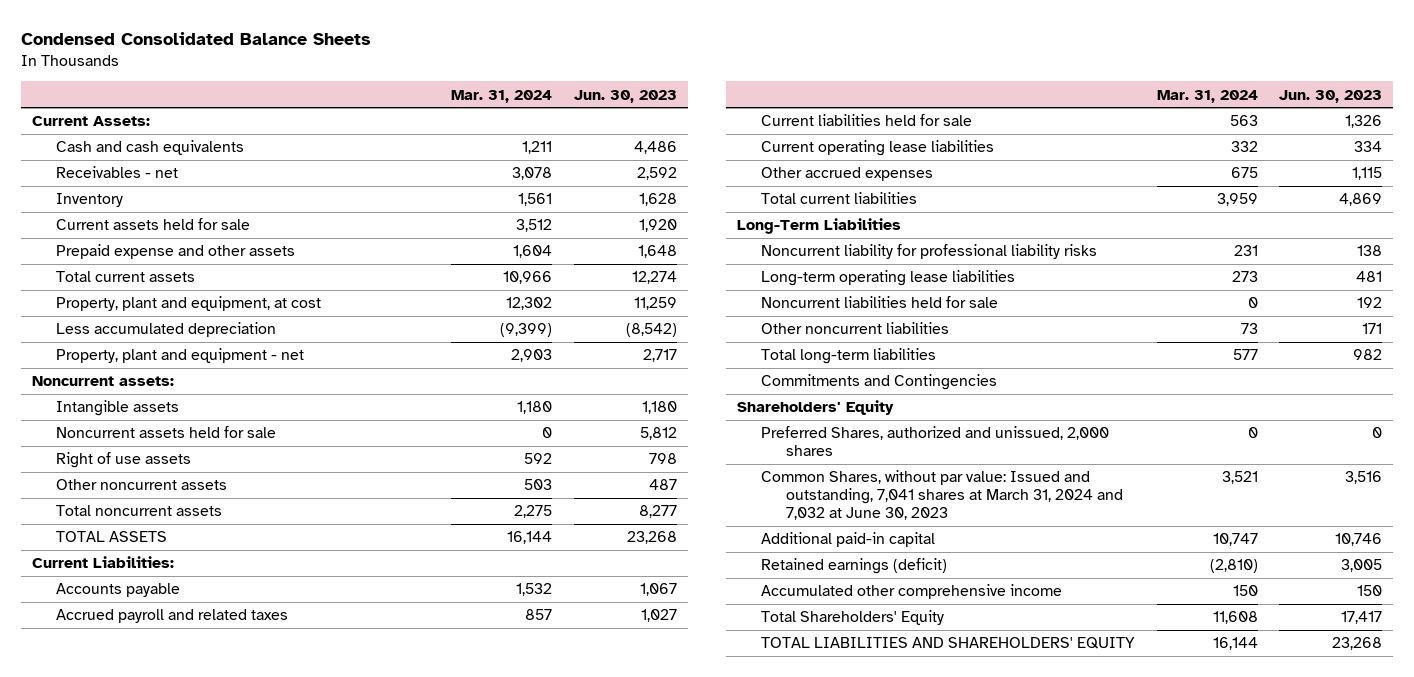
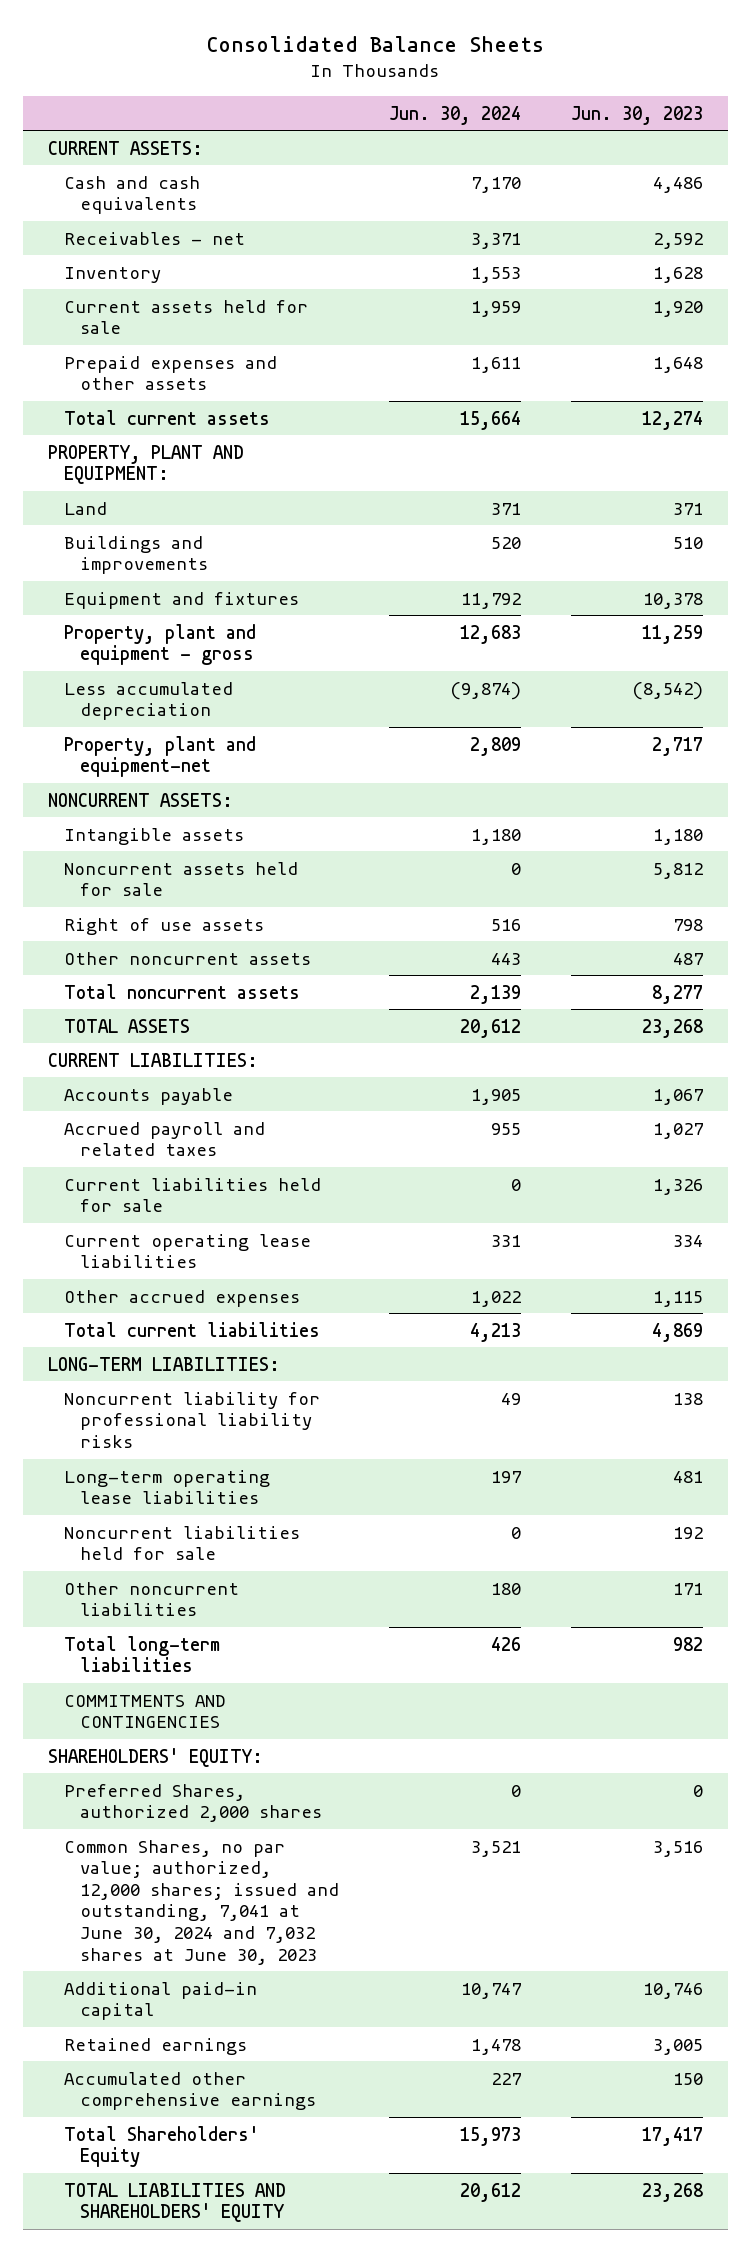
[21,32,372,46] Condensed Consolidated Balance Sheets -> [206,36,545,53] Consolidated Balance Sheets
[451,89,553,103] Mar. 31, 2024 -> none
none -> [388,105,521,125] Jun. 30, 2024
[31,116,150,127] Current Assets: -> [48,140,204,155] CURRENT ASSETS:
[56,244,296,260] Prepaid expense and other assets -> [64,355,278,391] Prepaid expenses and other assets
none -> [48,444,245,485] PROPERTY, PLANT AND EQUIPMENT:
none -> [64,501,108,515] Land
none -> [64,535,209,575] Buildings and improvements
none -> [64,591,300,609] Equipment and fixtures
[56,296,322,312] Property, plant and equipment, at cost -> [64,623,257,666] Property, plant and equipment - gross
[56,348,305,364] Property, plant and equipment - net -> [64,735,257,778] Property, plant and equipment-net
[31,376,174,387] Noncurrent assets: -> [48,792,234,807] NONCURRENT ASSETS:
[31,556,174,569] Current Liabilities: -> [48,1052,259,1067] CURRENT LIABILITIES:
[736,218,901,235] Long-Term Liabilities -> [48,1356,281,1371] LONG-TERM LIABILITIES:
[761,374,998,391] Commitments and Contingencies -> [64,1694,227,1729] COMMITMENTS AND CONTINGENCIES
[736,400,894,416] Shareholders' Equity -> [48,1747,264,1767] SHAREHOLDERS' EQUITY:
[761,426,1110,457] Preferred Shares, authorized and unissued, 2,000 shares -> [64,1783,323,1823] Preferred Shares, authorized 2,000 shares
[761,470,1123,521] Common Shares, without par value: Issued and outstanding, 7,041 shares at March 31, 2024 and 7,032 at June 30, 2023 -> [64,1839,340,1965] Common Shares, no par value; authorized, 12,000 shares; issued and outstanding, 7,041 at June 30, 2024 and 7,032 shares at June 30, 2023
[761,558,948,575] Retained earnings (deficit) -> [64,2037,248,2055] Retained earnings
[761,584,1063,600] Accumulated other comprehensive income -> [64,2071,317,2111] Accumulated other comprehensive earnings

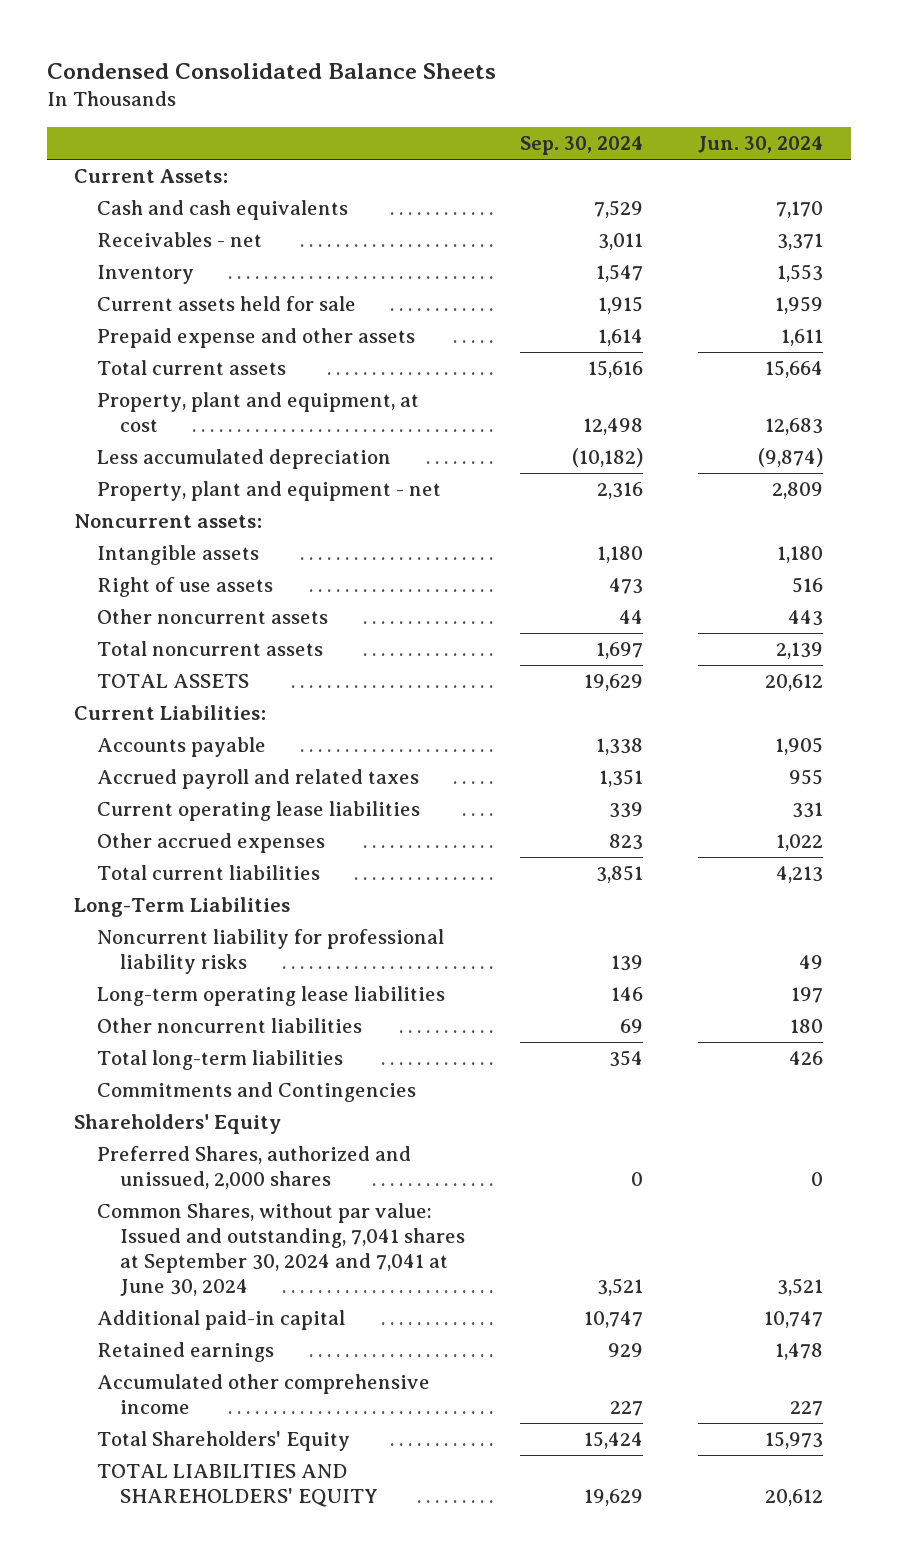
[206,36,545,53] Consolidated Balance Sheets -> [46,62,496,79] Condensed Consolidated Balance Sheets
[570,105,703,125] Jun. 30, 2023 -> none
none -> [520,136,644,156] Sep. 30, 2024
[48,140,204,155] CURRENT ASSETS: -> [74,169,229,184] Current Assets:
[64,355,278,391] Prepaid expenses and other assets -> [97,328,416,349] Prepaid expense and other assets
[48,444,245,485] PROPERTY, PLANT AND EQUIPMENT: -> none
[64,501,108,515] Land -> none
[64,535,209,575] Buildings and improvements -> none
[64,591,300,609] Equipment and fixtures -> none
[64,623,257,666] Property, plant and equipment - gross -> [97,392,420,433] Property, plant and equipment, at cost
[64,735,257,778] Property, plant and equipment-net -> [97,481,442,502] Property, plant and equipment - net
[48,792,234,807] NONCURRENT ASSETS: -> [74,514,263,529] Noncurrent assets:
[64,861,299,897] Noncurrent assets held for sale -> none
[48,1052,259,1067] CURRENT LIABILITIES: -> [74,705,267,721] Current Liabilities:
[64,1177,322,1213] Current liabilities held for sale -> none
[48,1356,281,1371] LONG-TERM LIABILITIES: -> [74,897,291,918] Long-Term Liabilities
[64,1525,301,1561] Noncurrent liabilities held for sale -> none
[64,1694,227,1729] COMMITMENTS AND CONTINGENCIES -> [97,1082,417,1103] Commitments and Contingencies
[48,1747,264,1767] SHAREHOLDERS' EQUITY: -> [74,1114,282,1135] Shareholders' Equity
[64,1783,323,1823] Preferred Shares, authorized 2,000 shares -> [97,1146,412,1190] Preferred Shares, authorized and unissued, 2,000 shares
[64,1839,340,1965] Common Shares, no par value; authorized, 12,000 shares; issued and outstanding, 7,041 at June 30, 2024 and 7,032 shares at June 30, 2023 -> [97,1203,465,1297] Common Shares, without par value: Issued and outstanding, 7,041 shares at September 30, 2024 and 7,041 at June 30, 2024
[64,2071,317,2111] Accumulated other comprehensive earnings -> [97,1374,431,1415] Accumulated other comprehensive income

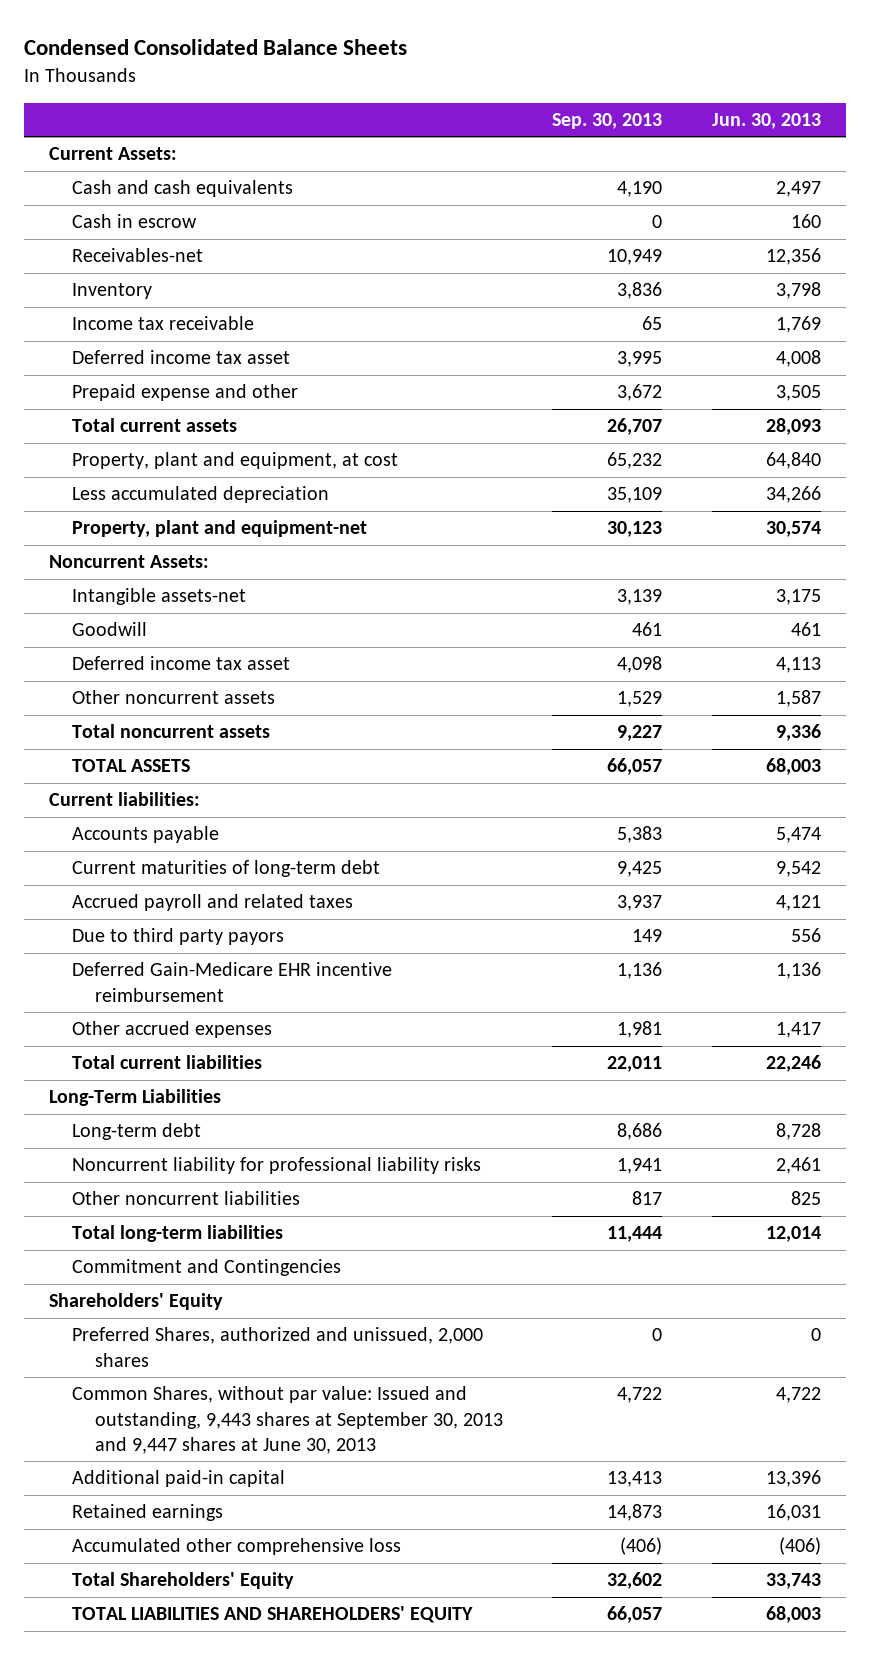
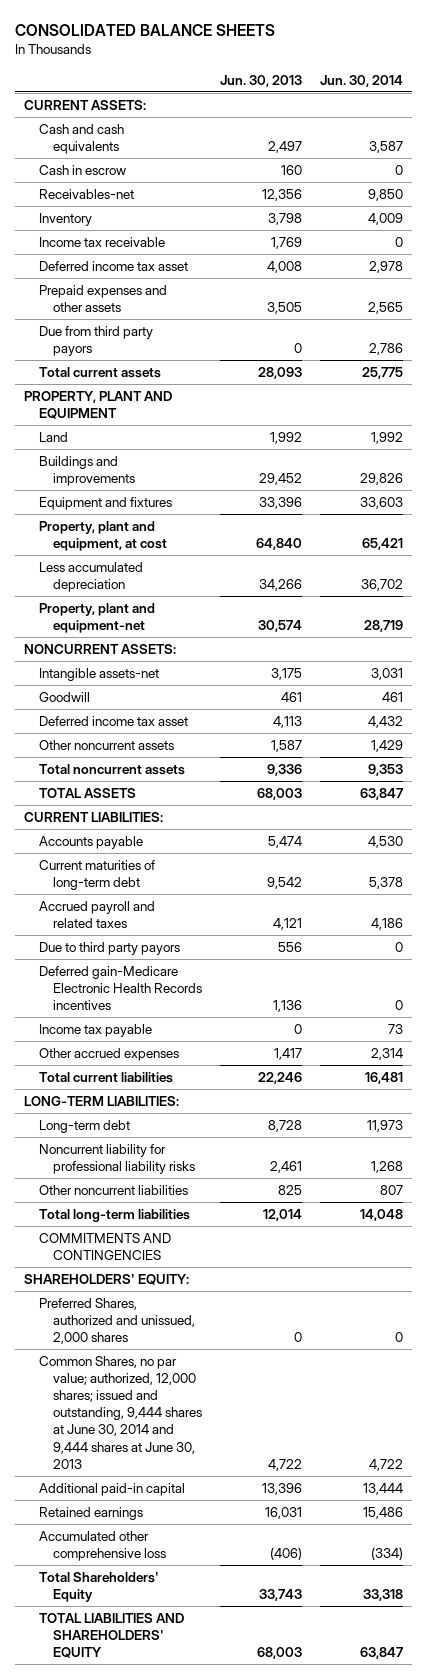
[24,39,408,56] Condensed Consolidated Balance Sheets -> [15,24,276,37] CONSOLIDATED BALANCE SHEETS
[552,112,663,129] Sep. 30, 2013 -> none
none -> [319,74,403,87] Jun. 30, 2014
[49,147,178,161] Current Assets: -> [23,99,146,110] CURRENT ASSETS:
[71,384,298,402] Prepaid expense and other -> [38,284,167,312] Prepaid expenses and other assets
none -> [38,325,153,356] Due from third party payors
none -> [23,390,172,419] PROPERTY, PLANT AND EQUIPMENT
none -> [38,431,68,442] Land
none -> [38,455,136,486] Buildings and improvements
none -> [38,496,172,510] Equipment and fixtures
[49,555,210,569] Noncurrent Assets: -> [23,643,176,654] NONCURRENT ASSETS:
[49,792,201,807] Current liabilities: -> [23,811,163,822] CURRENT LIABILITIES:
[71,962,392,1002] Deferred Gain-Medicare EHR incentive reimbursement -> [38,965,203,1011] Deferred gain-Medicare Electronic Health Records incentives
none -> [38,1023,152,1037] Income tax payable
[49,1089,222,1107] Long-Term Liabilities -> [23,1095,179,1106] LONG-TERM LIABILITIES:
[71,1259,341,1277] Commitment and Contingencies -> [38,1232,171,1260] COMMITMENTS AND CONTINGENCIES
[49,1293,224,1311] Shareholders' Equity -> [23,1273,189,1285] SHAREHOLDERS' EQUITY:
[71,1386,503,1454] Common Shares, without par value: Issued and outstanding, 9,443 shares at September 30, 2013 and 9,447 shares at June 30, 2013 -> [38,1355,203,1469] Common Shares, no par value; authorized, 12,000 shares; issued and outstanding, 9,444 shares at June 30, 2014 and 9,444 shares at June 30, 2013

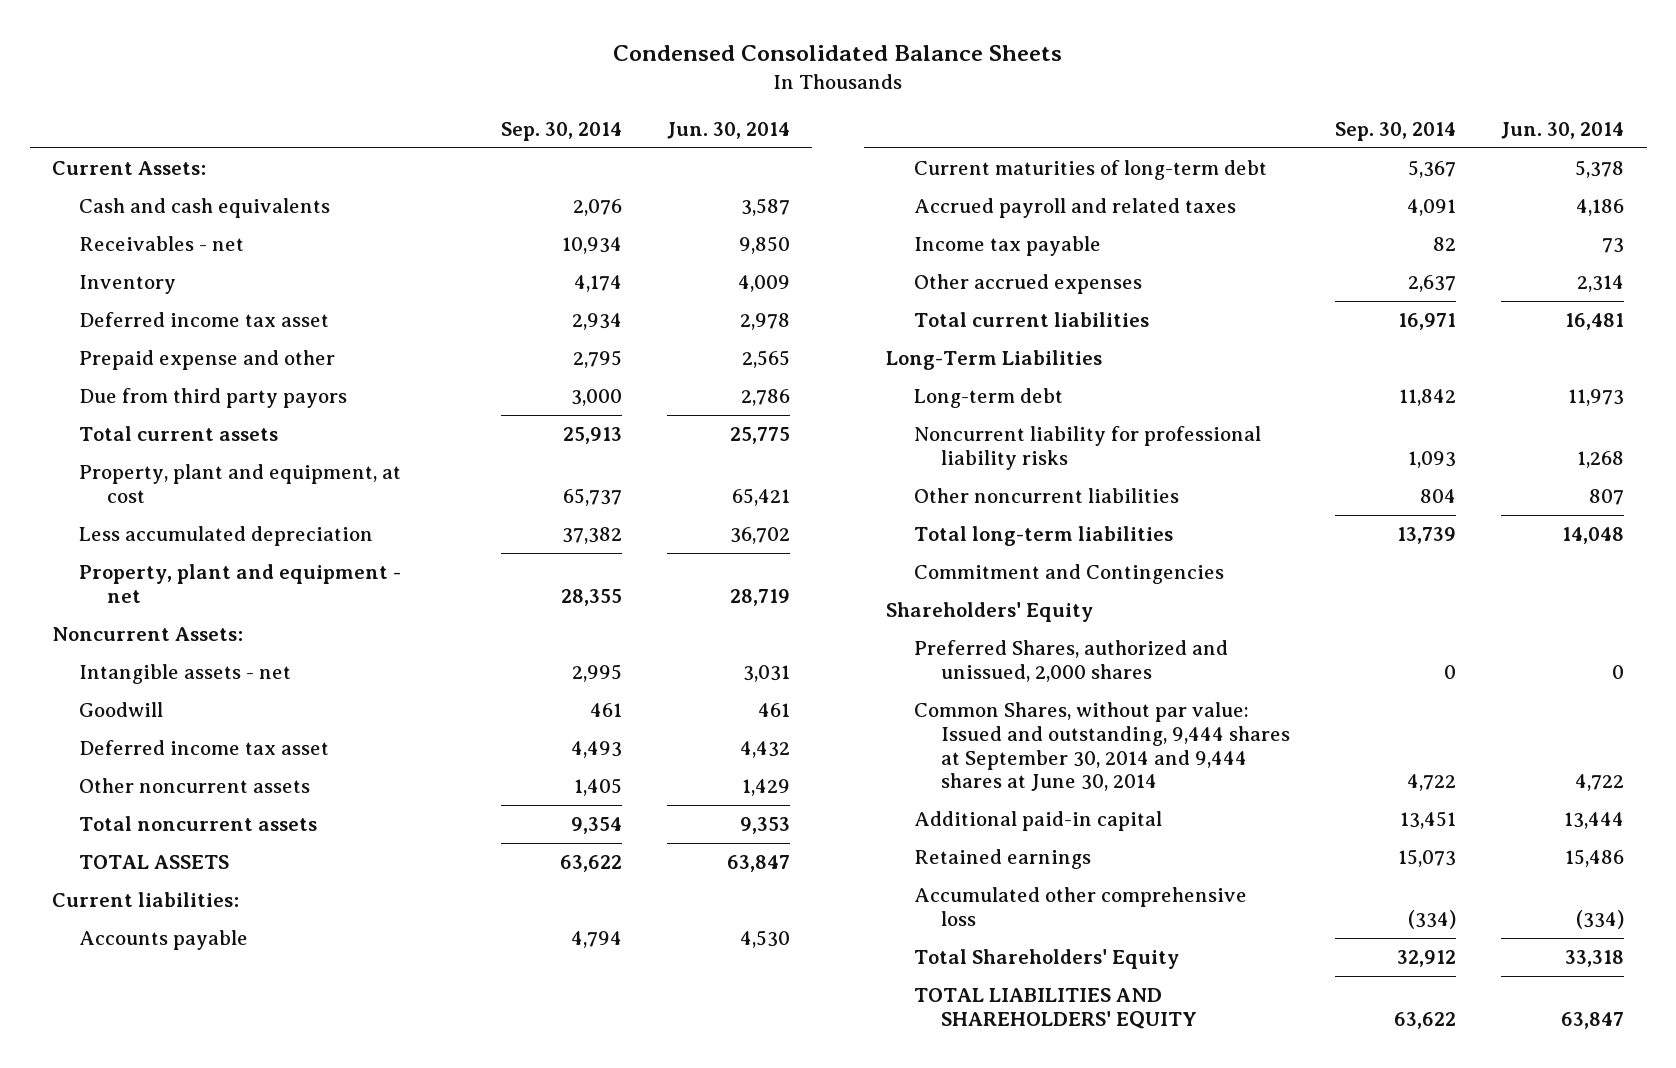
[15,24,276,37] CONSOLIDATED BALANCE SHEETS -> [613,45,1063,62] Condensed Consolidated Balance Sheets
[219,74,302,87] Jun. 30, 2013 -> none
none -> [500,121,622,141] Sep. 30, 2014
[23,99,146,110] CURRENT ASSETS: -> [52,161,207,176] Current Assets:
[38,164,126,175] Cash in escrow -> none
[38,188,134,199] Receivables-net -> [79,236,245,252] Receivables - net
[38,236,165,247] Income tax receivable -> none
[38,284,167,312] Prepaid expenses and other assets -> [79,350,336,371] Prepaid expense and other
[23,390,172,419] PROPERTY, PLANT AND EQUIPMENT -> none
[38,431,68,442] Land -> none
[38,455,136,486] Buildings and improvements -> none
[38,496,172,510] Equipment and fixtures -> none
[38,602,155,633] Property, plant and equipment-net -> [79,564,402,603] Property, plant and equipment - net
[23,643,176,654] NONCURRENT ASSETS: -> [52,627,244,642] Noncurrent Assets:
[38,667,159,681] Intangible assets-net -> [79,664,292,685] Intangible assets - net
[23,811,163,822] CURRENT LIABILITIES: -> [52,892,240,908] Current liabilities:
[38,941,180,955] Due to third party payors -> none
[38,965,203,1011] Deferred gain-Medicare Electronic Health Records incentives -> none
[23,1095,179,1106] LONG-TERM LIABILITIES: -> [886,350,1103,371] Long-Term Liabilities
[38,1232,171,1260] COMMITMENTS AND CONTINGENCIES -> [913,564,1224,585] Commitment and Contingencies
[23,1273,189,1285] SHAREHOLDERS' EQUITY: -> [886,602,1094,623] Shareholders' Equity
[38,1355,203,1469] Common Shares, no par value; authorized, 12,000 shares; issued and outstanding, 9,444 shares at June 30, 2014 and 9,444 shares at June 30, 2013 -> [913,702,1290,792] Common Shares, without par value: Issued and outstanding, 9,444 shares at September 30, 2014 and 9,444 shares at June 30, 2014

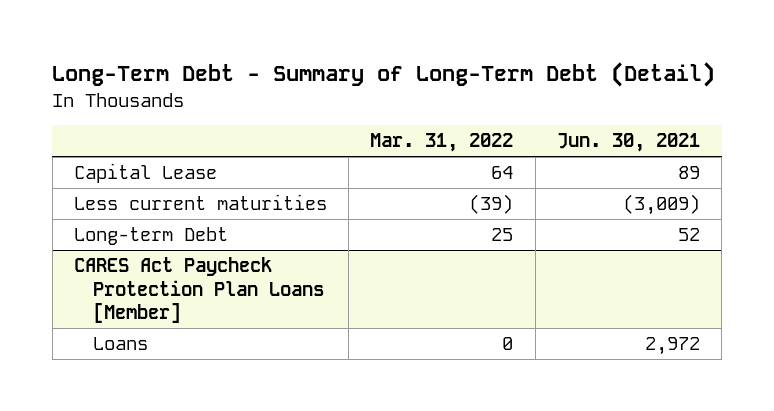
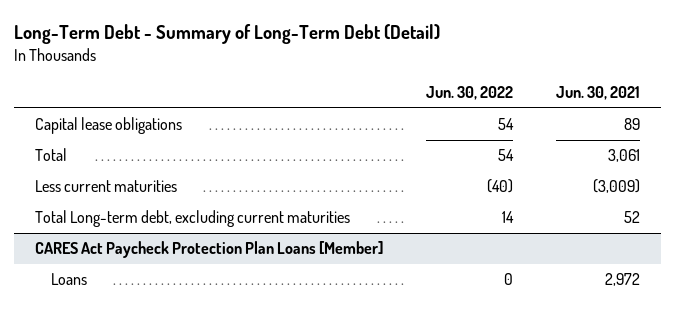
[370,133,514,153] Mar. 31, 2022 -> none
none -> [425,86,513,101] Jun. 30, 2022
[73,163,217,184] Capital Lease -> [35,117,183,135] Capital lease obligations
none -> [35,148,68,162] Total
[73,227,228,246] Long-term Debt -> [35,210,351,228] Total Long-term debt, excluding current maturities

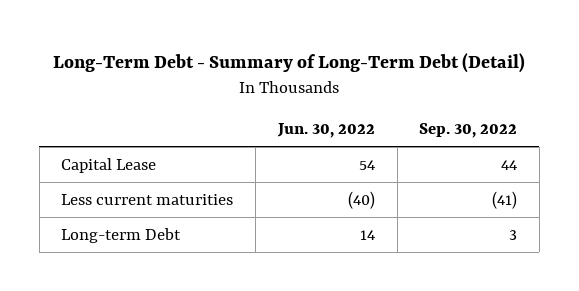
[555,86,640,101] Jun. 30, 2021 -> none
none -> [419,122,518,138] Sep. 30, 2022
[35,148,68,162] Total -> none
[35,117,183,135] Capital lease obligations -> [61,157,157,173] Capital Lease
[35,241,384,259] CARES Act Paycheck Protection Plan Loans [Member] -> none
[51,273,88,286] Loans -> none
[35,210,351,228] Total Long-term debt, excluding current maturities -> [61,227,182,243] Long-term Debt

